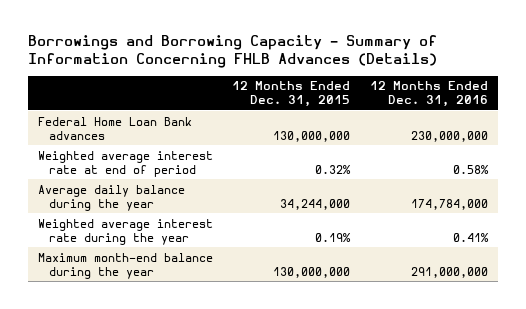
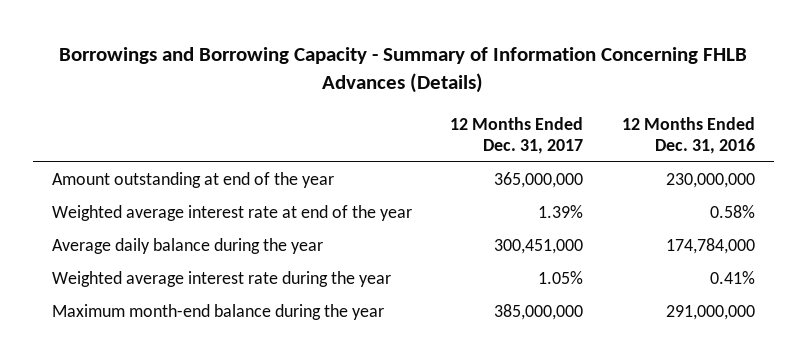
[232,81,351,108] 12 Months Ended Dec. 31, 2015 -> none
none -> [450,116,584,155] 12 Months Ended Dec. 31, 2017
[37,116,192,140] Federal Home Loan Bank advances -> [52,172,335,189] Amount outstanding at end of the year
[37,150,213,177] Weighted average interest rate at end of period -> [52,205,413,222] Weighted average interest rate at end of the year

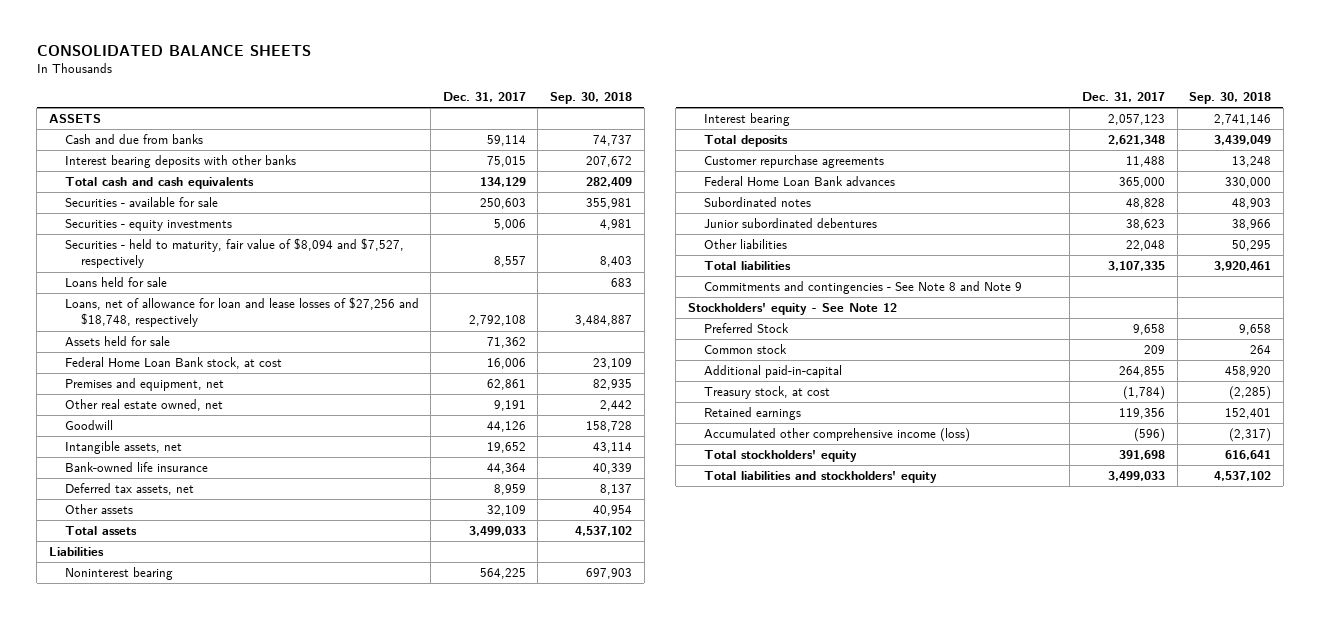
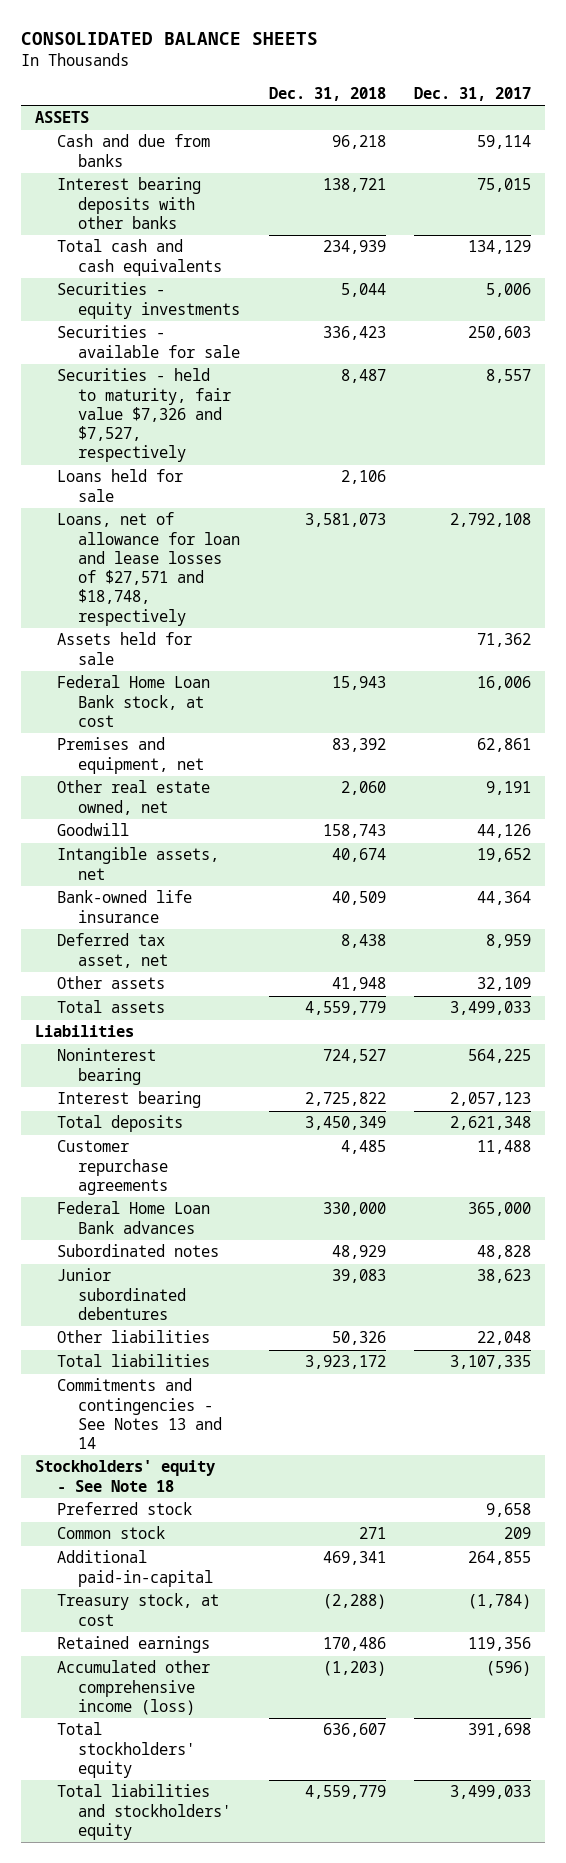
[550,92,633,105] Sep. 30, 2018 -> none
none -> [268,86,386,101] Dec. 31, 2018
[64,197,218,208] Securities - available for sale -> [56,325,241,358] Securities - available for sale
[64,238,404,269] Securities - held to maturity, fair value of $8,094 and $7,527, respectively -> [56,368,232,463] Securities - held to maturity, fair value $7,326 and $7,527, respectively
[64,297,419,328] Loans, net of allowance for loan and lease losses of $27,256 and $18,748, respectively -> [56,512,241,626] Loans, net of allowance for loan and lease losses of $27,571 and $18,748, respectively
[64,483,194,496] Deferred tax assets, net -> [56,933,169,968] Deferred tax asset, net
[703,281,1022,295] Commitments and contingencies - See Note 8 and Note 9 -> [56,1378,223,1450] Commitments and contingencies - See Notes 13 and 14
[687,303,897,316] Stockholders' equity - See Note 12 -> [35,1460,216,1492] Stockholders' equity - See Note 18
[703,323,789,334] Preferred Stock -> [56,1502,192,1516] Preferred stock

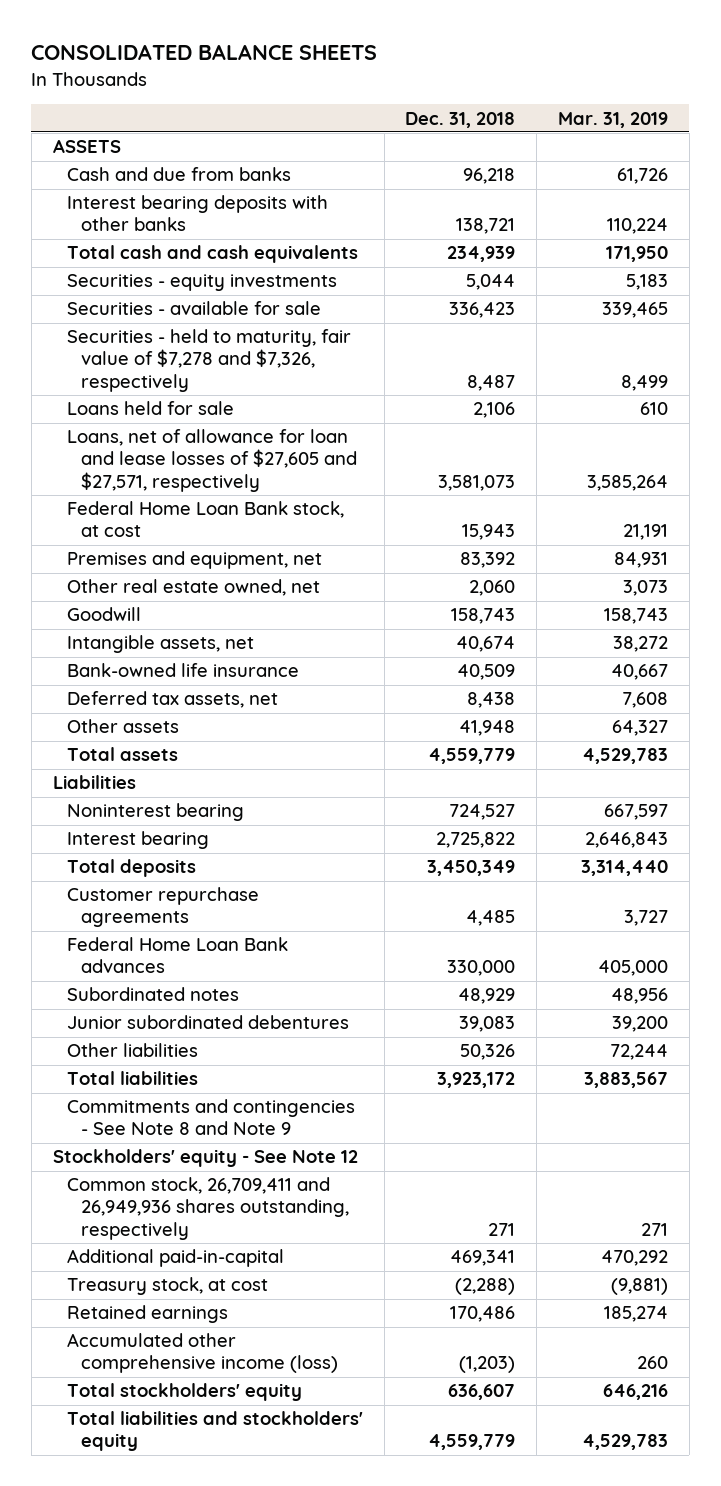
[414,86,532,101] Dec. 31, 2017 -> none
none -> [558,111,669,128] Mar. 31, 2019
[56,368,232,463] Securities - held to maturity, fair value $7,326 and $7,527, respectively -> [66,329,351,392] Securities - held to maturity, fair value of $7,278 and $7,326, respectively
[56,632,192,665] Assets held for sale -> none
[56,512,241,626] Loans, net of allowance for loan and lease losses of $27,571 and $18,748, respectively -> [66,429,357,492] Loans, net of allowance for loan and lease losses of $27,605 and $27,571, respectively
[56,933,169,968] Deferred tax asset, net -> [66,691,278,709] Deferred tax assets, net
[56,1502,192,1516] Preferred stock -> none
[56,1378,223,1450] Commitments and contingencies - See Notes 13 and 14 -> [66,1099,355,1136] Commitments and contingencies - See Note 8 and Note 9
[35,1460,216,1492] Stockholders' equity - See Note 18 -> [52,1149,358,1168] Stockholders' equity - See Note 12
[56,1526,165,1540] Common stock -> [66,1177,349,1240] Common stock, 26,709,411 and 26,949,936 shares outstanding, respectively

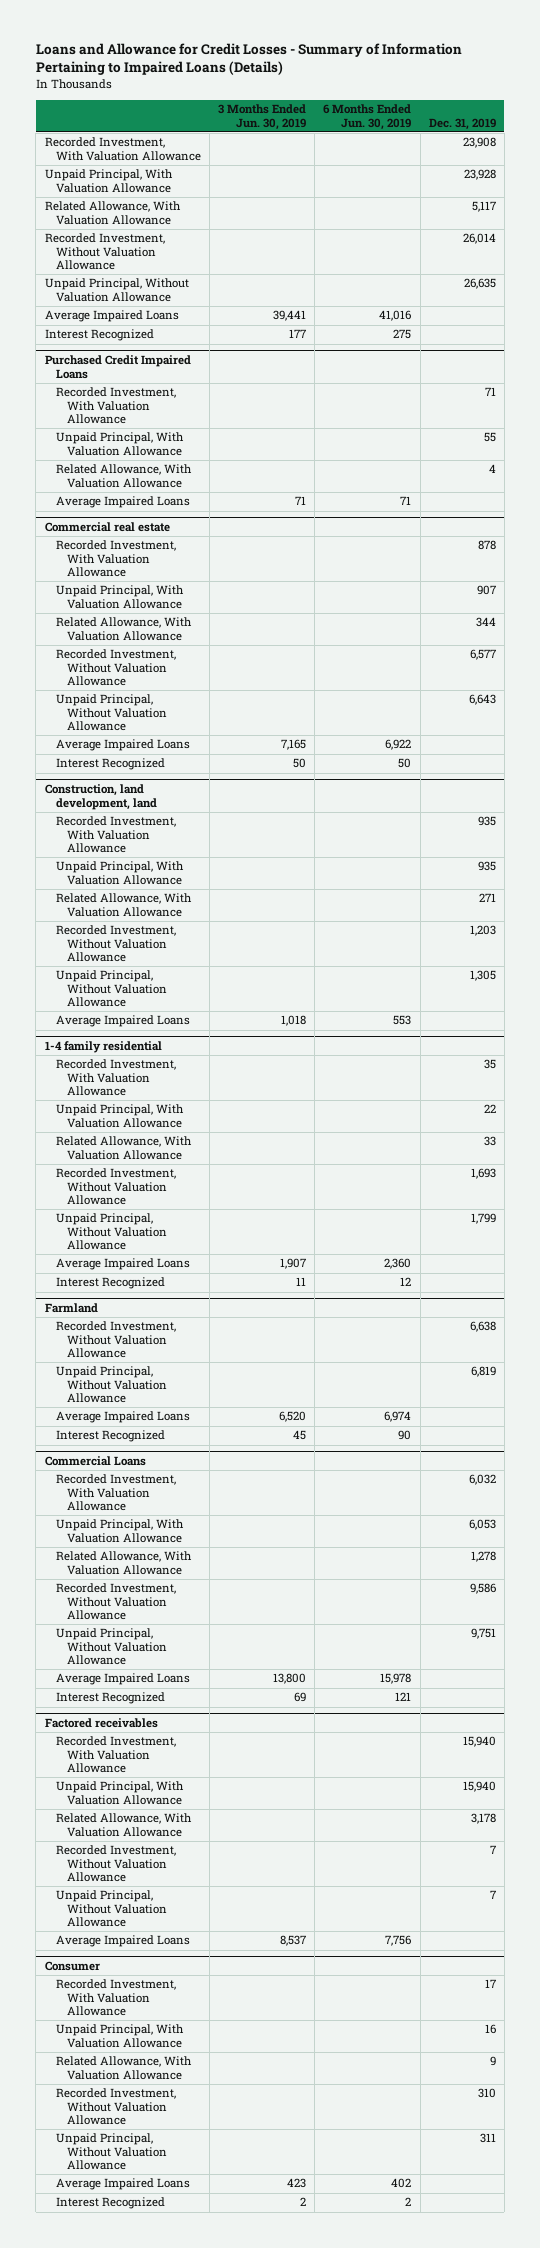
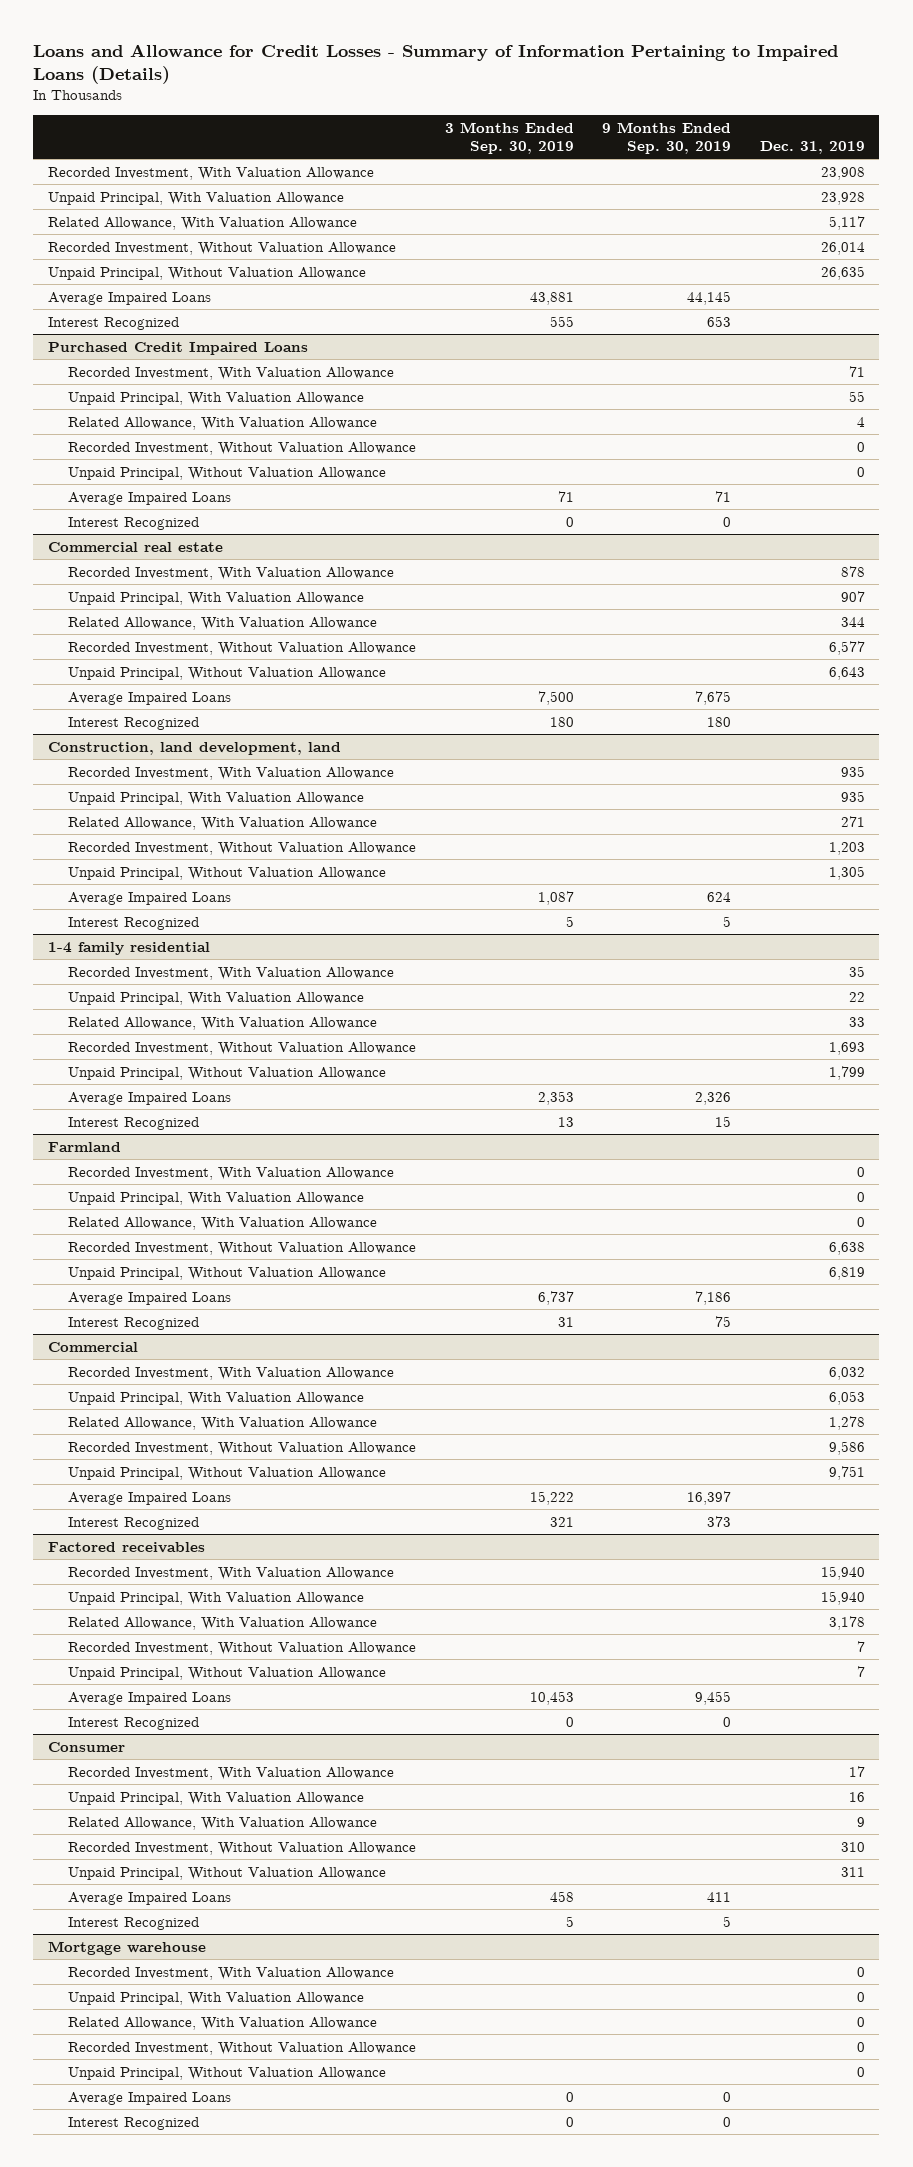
[218,104,307,130] 3 Months Ended Jun. 30, 2019 -> none
[323,104,412,130] 6 Months Ended Jun. 30, 2019 -> none
none -> [444,122,574,154] 3 Months Ended Sep. 30, 2019
none -> [602,122,732,154] 9 Months Ended Sep. 30, 2019
none -> [68,441,417,455] Recorded Investment, Without Valuation Allowance
none -> [68,466,387,480] Unpaid Principal, Without Valuation Allowance
none -> [68,516,200,530] Interest Recognized
none -> [68,916,200,930] Interest Recognized
none -> [68,1166,395,1180] Recorded Investment, With Valuation Allowance
none -> [68,1191,365,1205] Unpaid Principal, With Valuation Allowance
none -> [68,1216,378,1230] Related Allowance, With Valuation Allowance
[44,1456,146,1467] Commercial Loans -> [47,1341,138,1352] Commercial
none -> [68,1716,200,1730] Interest Recognized
none -> [47,1940,206,1955] Mortgage warehouse
none -> [68,1966,395,1980] Recorded Investment, With Valuation Allowance
none -> [68,1991,365,2005] Unpaid Principal, With Valuation Allowance
none -> [68,2016,378,2030] Related Allowance, With Valuation Allowance
none -> [68,2041,417,2055] Recorded Investment, Without Valuation Allowance
none -> [68,2066,387,2080] Unpaid Principal, Without Valuation Allowance
none -> [68,2091,232,2105] Average Impaired Loans
none -> [68,2116,200,2130] Interest Recognized

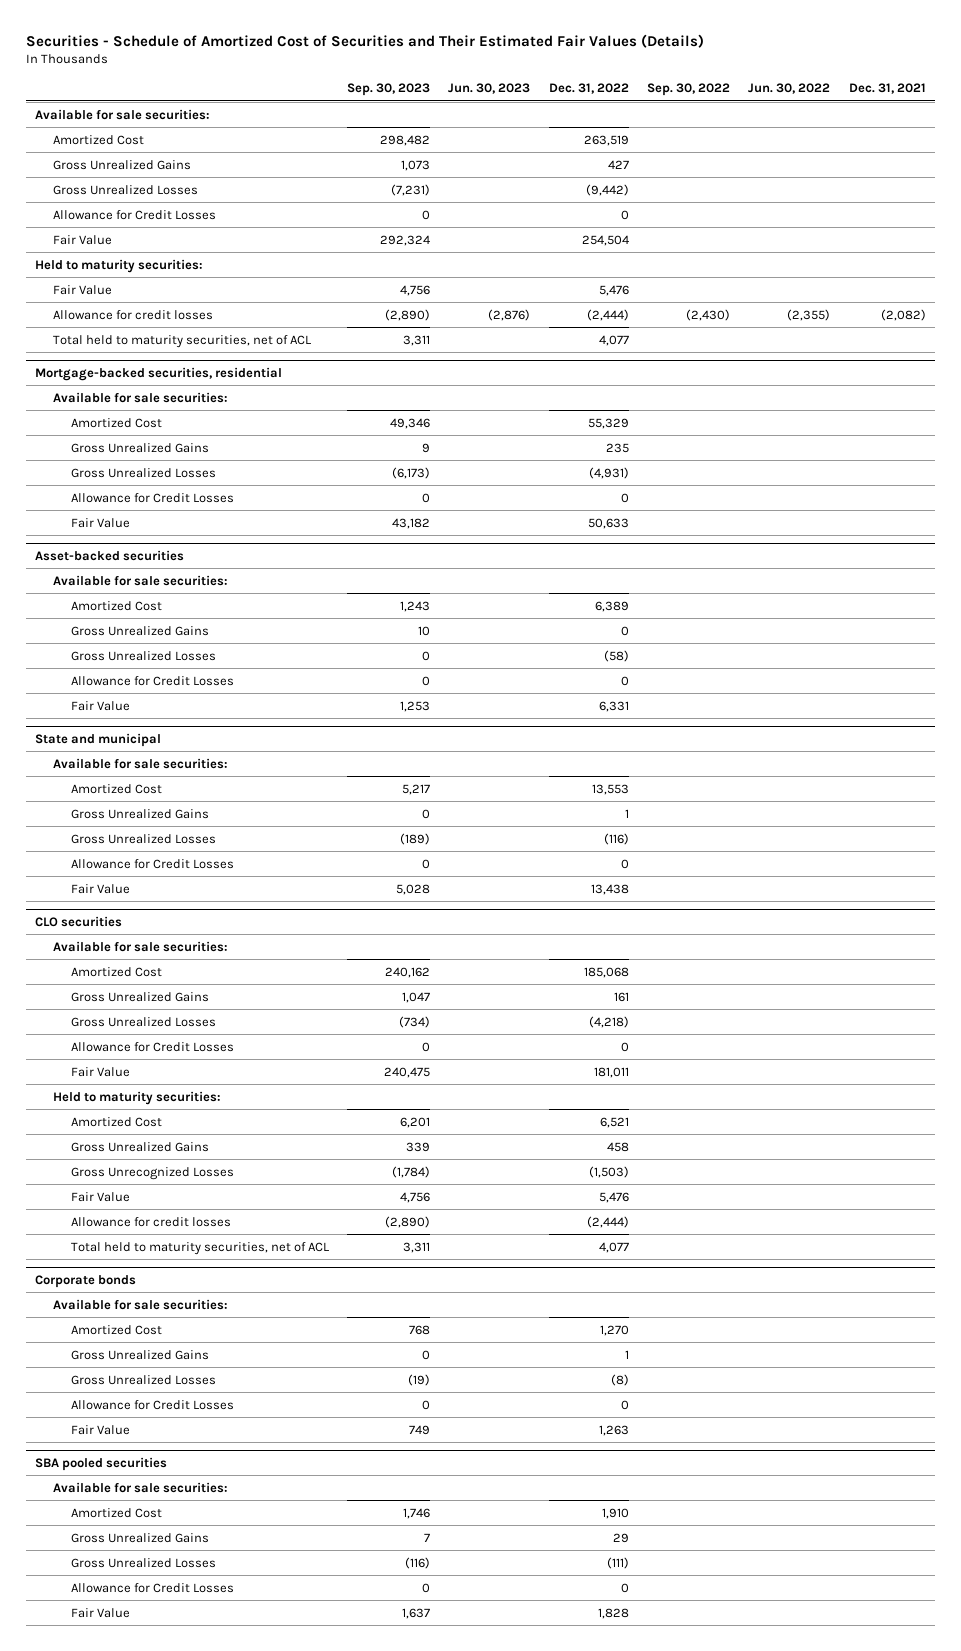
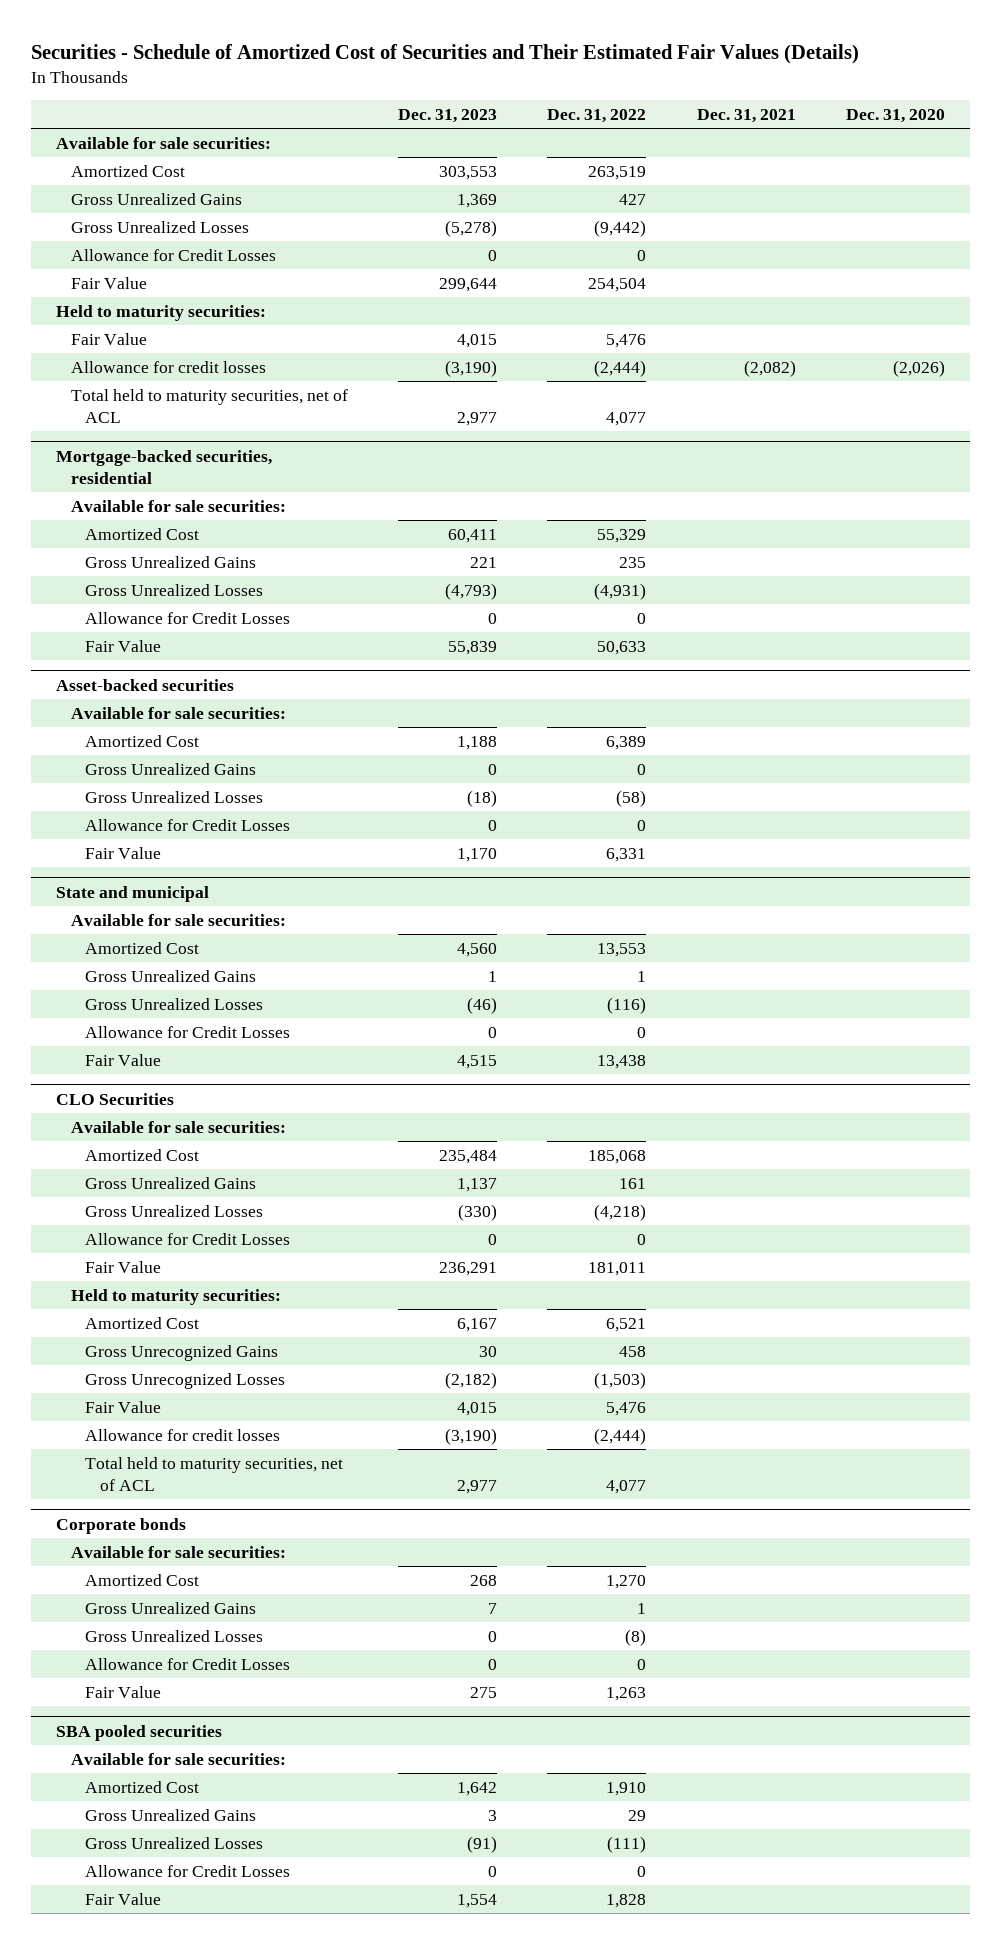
[346,83,430,97] Sep. 30, 2023 -> none
[448,83,531,95] Jun. 30, 2023 -> none
[647,83,731,97] Sep. 30, 2022 -> none
[748,83,831,95] Jun. 30, 2022 -> none
none -> [398,108,498,123] Dec. 31, 2023
none -> [845,108,945,123] Dec. 31, 2020
[34,915,122,927] CLO securities -> [56,1092,175,1105] CLO Securities
[70,1141,209,1152] Gross Unrealized Gains -> [85,1344,279,1361] Gross Unrecognized Gains

